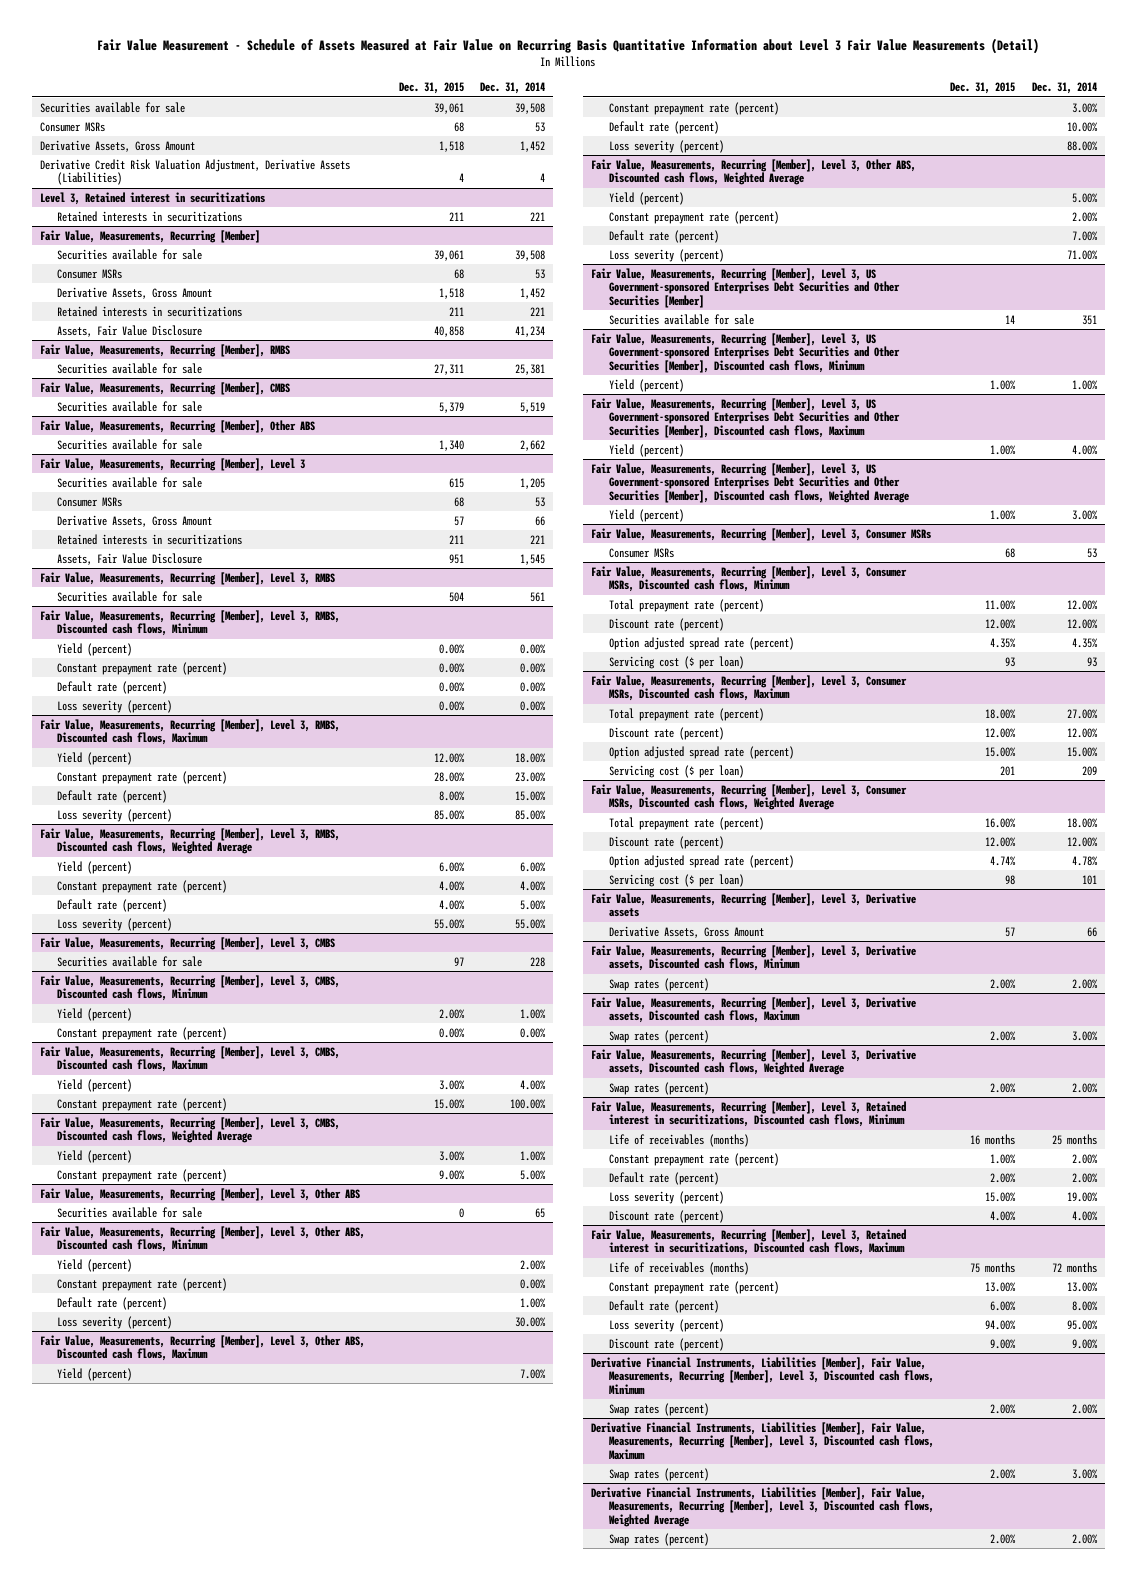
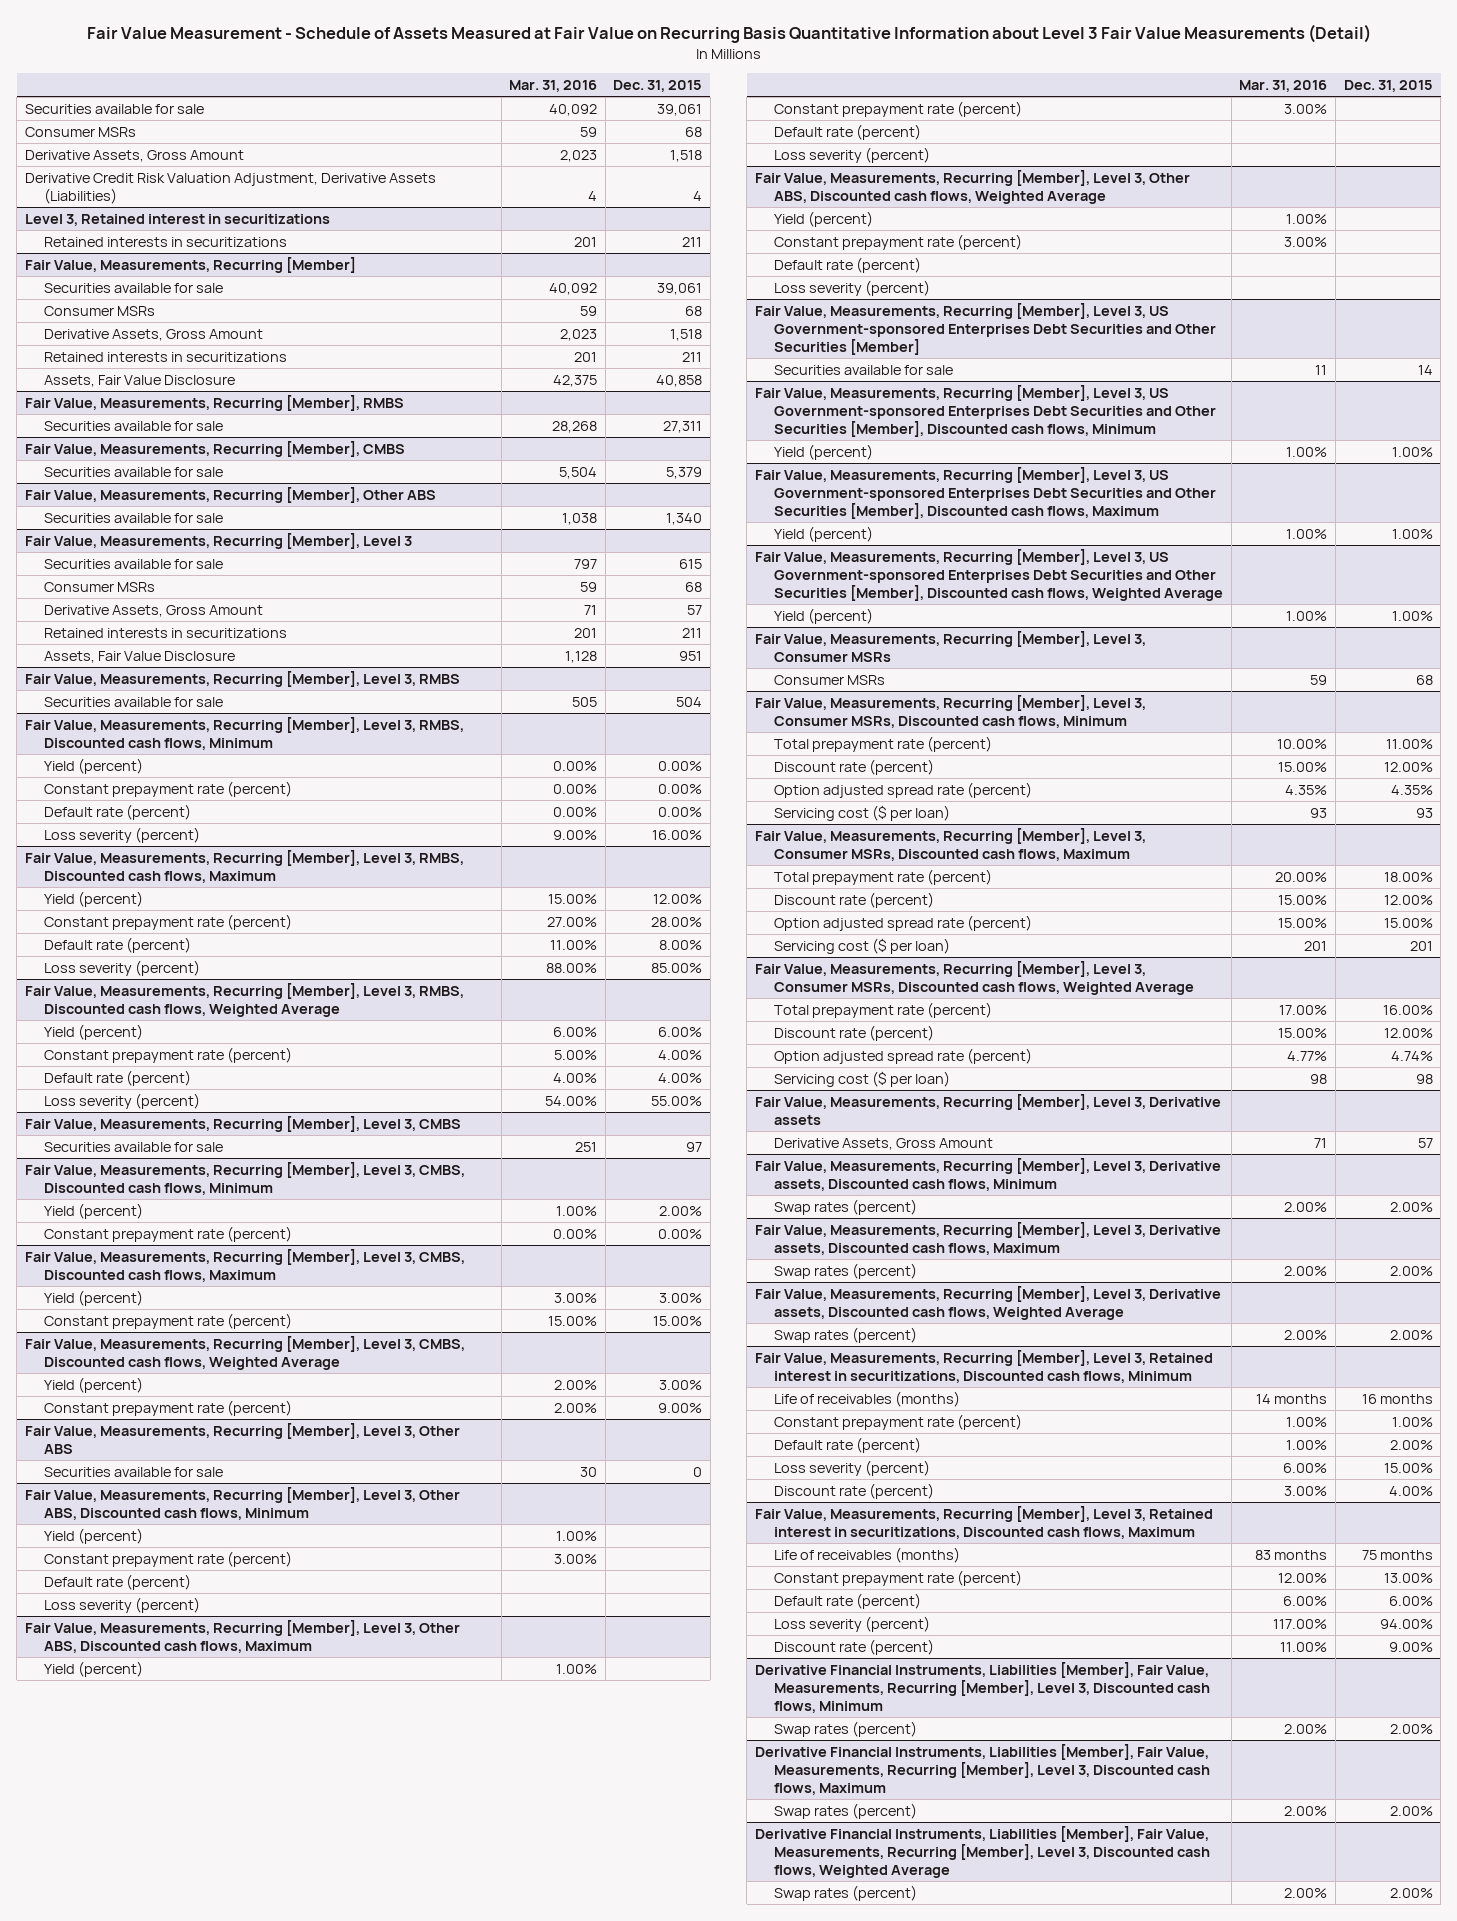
[480,82,546,95] Dec. 31, 2014 -> none
none -> [509,79,598,92] Mar. 31, 2016
[438,700,465,711] 0.00% -> [652,829,703,840] 16.00%

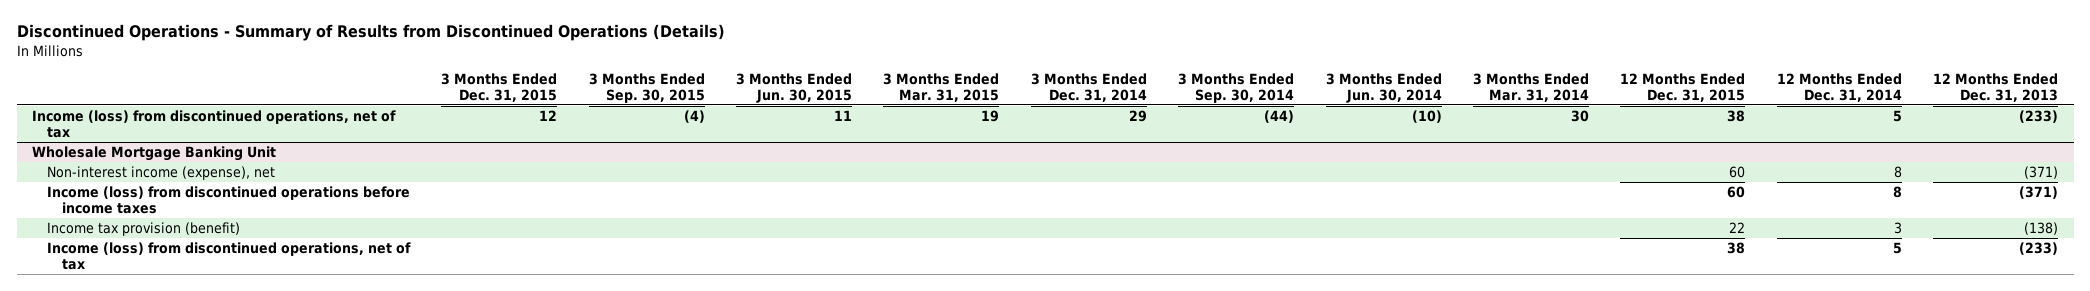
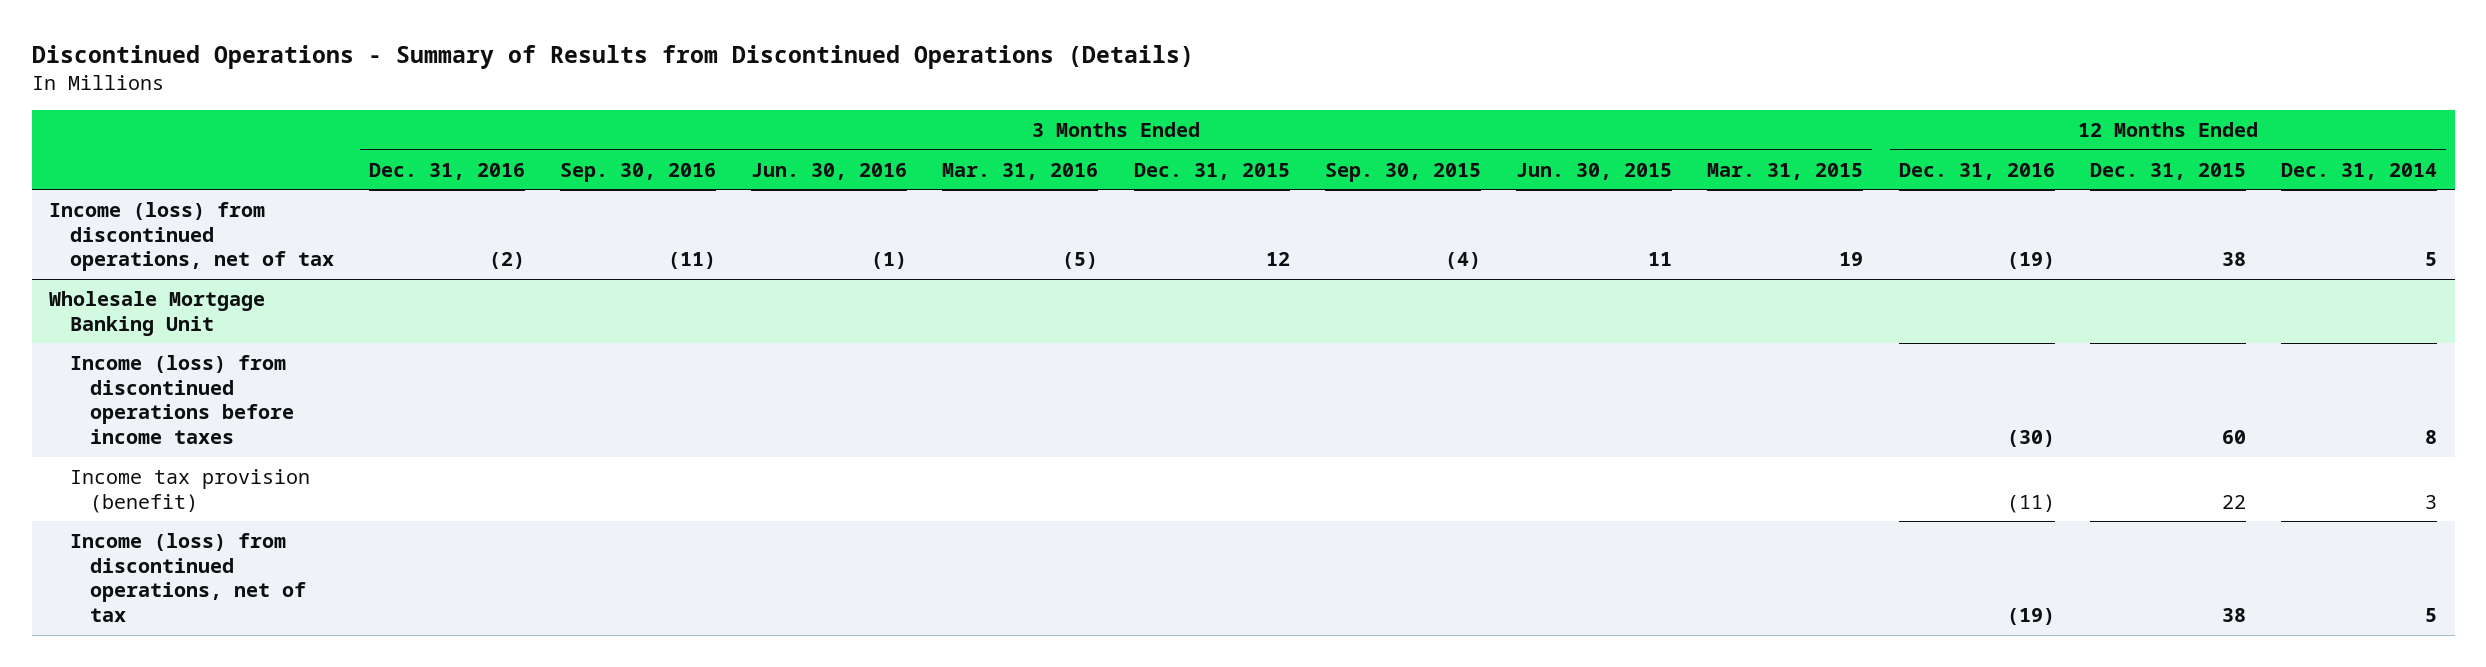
[1030,72,1147,102] 3 Months Ended Dec. 31, 2014 -> none
[1178,72,1295,103] 3 Months Ended Sep. 30, 2014 -> none
[1325,72,1442,103] 3 Months Ended Jun. 30, 2014 -> none
[1472,72,1589,102] 3 Months Ended Mar. 31, 2014 -> none
[1933,72,2059,102] 12 Months Ended Dec. 31, 2013 -> none
none -> [368,162,525,180] Dec. 31, 2016
none -> [560,162,717,182] Sep. 30, 2016
none -> [751,162,908,180] Jun. 30, 2016
none -> [942,162,1099,180] Mar. 31, 2016
none -> [1898,162,2055,180] Dec. 31, 2016
[46,165,275,180] Non-interest income (expense), net -> none

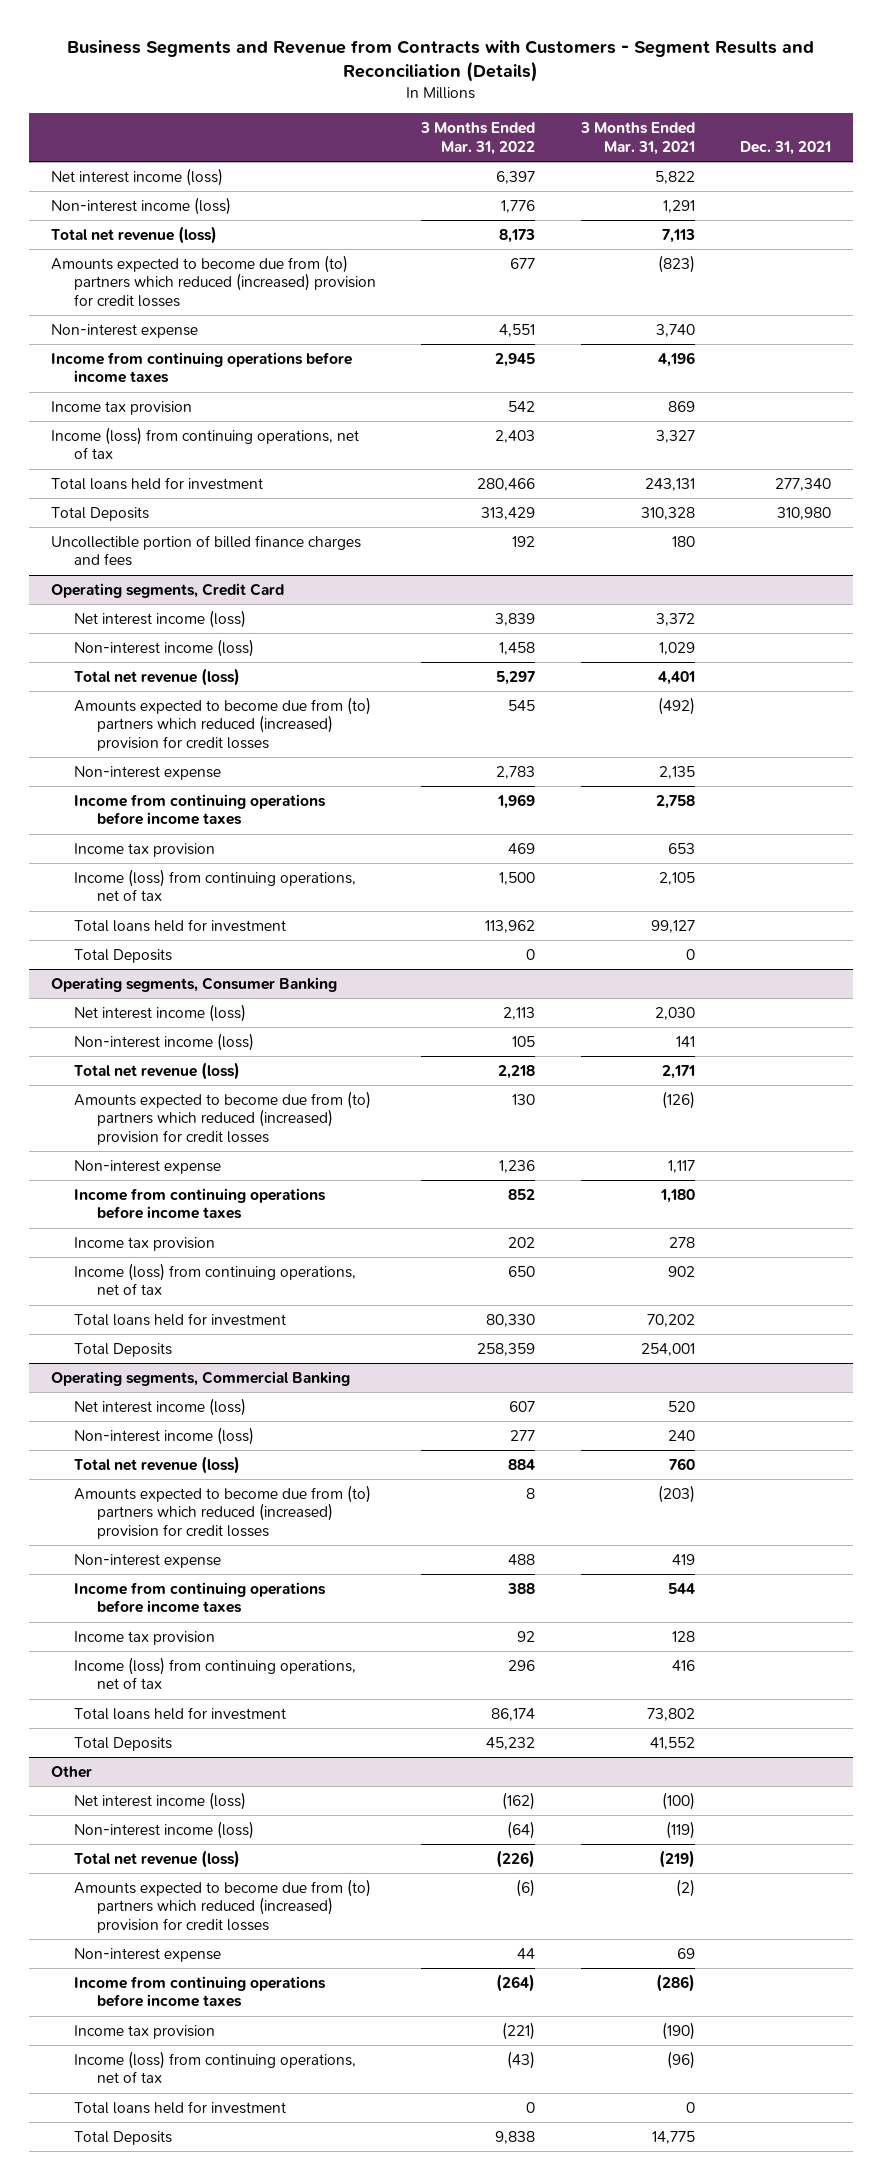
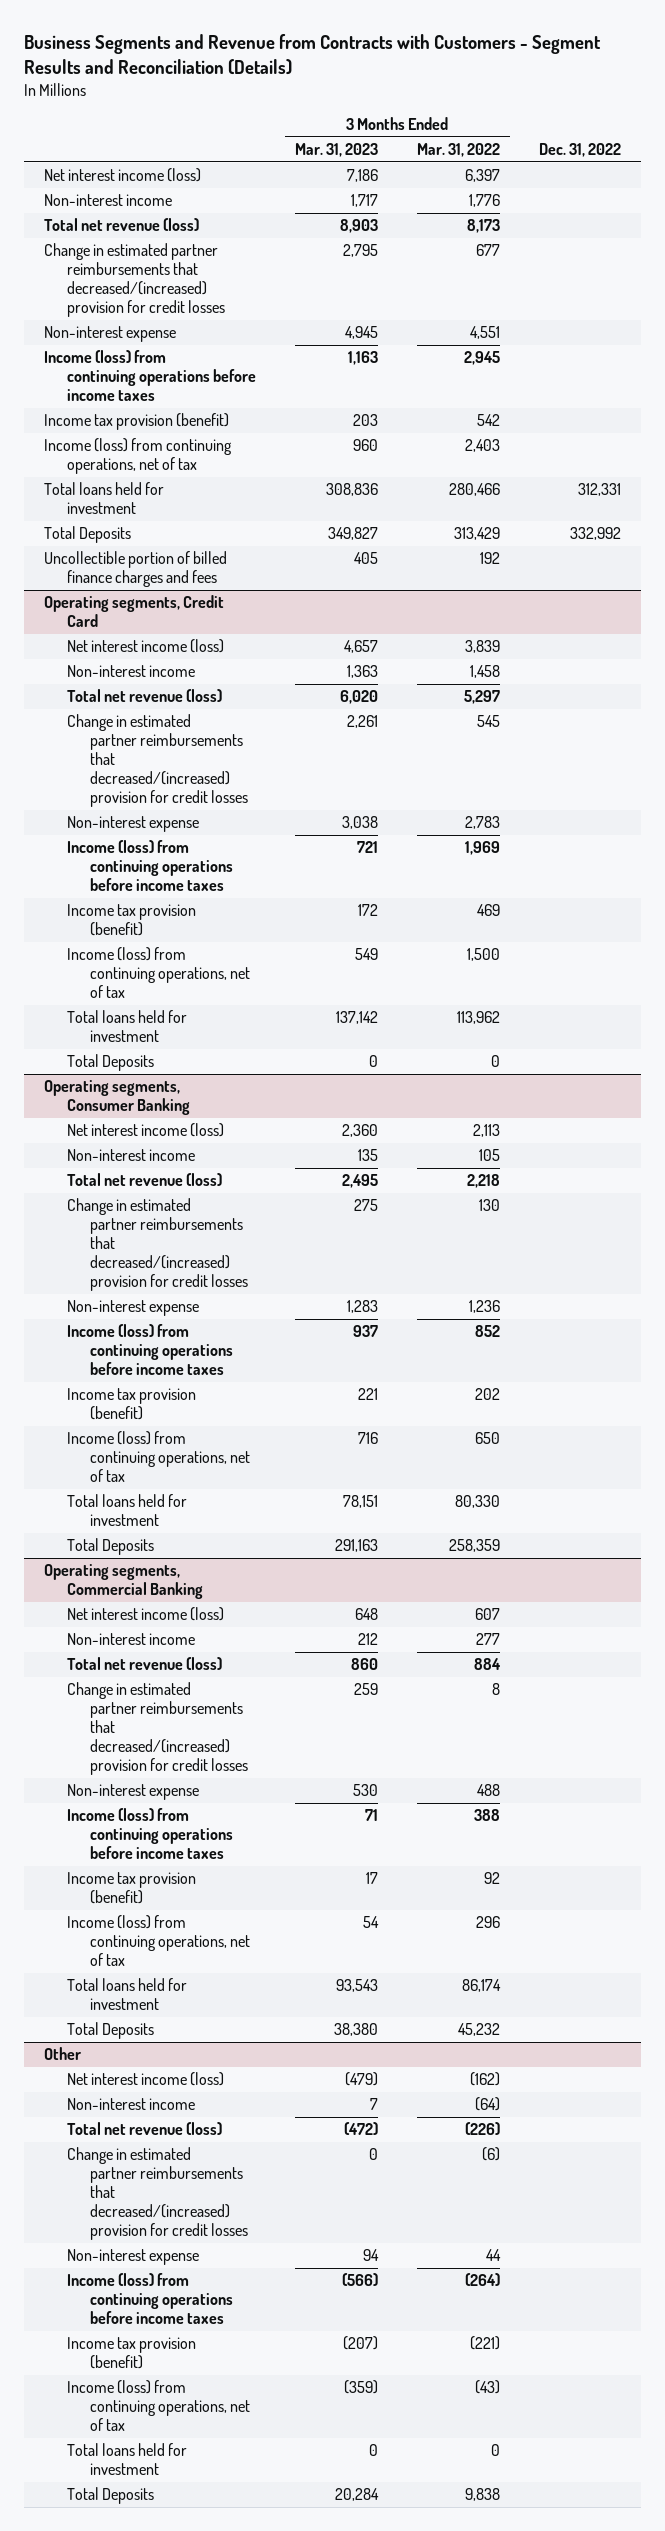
[579,122,695,155] 3 Months Ended Mar. 31, 2021 -> none
[739,140,831,155] Dec. 31, 2021 -> none
none -> [294,143,378,158] Mar. 31, 2023
none -> [539,143,622,158] Dec. 31, 2022
[51,196,232,215] Non-interest income (loss) -> [43,194,172,207] Non-interest income
[51,254,377,307] Amounts expected to become due from (to) partners which reduced (increased) provision for credit losses -> [43,243,225,318] Change in estimated partner reimbursements that decreased/(increased) provision for credit losses
[51,351,353,384] Income from continuing operations before income taxes -> [43,350,256,402] Income (loss) from continuing operations before income taxes
[51,400,193,415] Income tax provision -> [43,413,229,431] Income tax provision (benefit)
[74,638,255,657] Non-interest income (loss) -> [66,665,195,678] Non-interest income
[74,696,372,751] Amounts expected to become due from (to) partners which reduced (increased) provision for credit losses -> [66,714,248,808] Change in estimated partner reimbursements that decreased/(increased) provision for credit losses
[74,793,327,826] Income from continuing operations before income taxes -> [66,840,233,892] Income (loss) from continuing operations before income taxes
[74,842,216,857] Income tax provision -> [66,904,196,937] Income tax provision (benefit)
[74,1032,255,1051] Non-interest income (loss) -> [66,1149,195,1162] Non-interest income
[74,1090,372,1145] Amounts expected to become due from (to) partners which reduced (increased) provision for credit losses -> [66,1198,248,1292] Change in estimated partner reimbursements that decreased/(increased) provision for credit losses
[74,1187,327,1220] Income from continuing operations before income taxes -> [66,1324,233,1376] Income (loss) from continuing operations before income taxes
[74,1236,216,1251] Income tax provision -> [66,1388,196,1421] Income tax provision (benefit)
[74,1426,255,1445] Non-interest income (loss) -> [66,1633,195,1646] Non-interest income
[74,1484,372,1539] Amounts expected to become due from (to) partners which reduced (increased) provision for credit losses -> [66,1682,248,1776] Change in estimated partner reimbursements that decreased/(increased) provision for credit losses
[74,1581,327,1614] Income from continuing operations before income taxes -> [66,1808,233,1860] Income (loss) from continuing operations before income taxes
[74,1630,216,1645] Income tax provision -> [66,1872,196,1905] Income tax provision (benefit)
[74,1820,255,1839] Non-interest income (loss) -> [66,2098,195,2111] Non-interest income
[74,1878,372,1933] Amounts expected to become due from (to) partners which reduced (increased) provision for credit losses -> [66,2147,248,2241] Change in estimated partner reimbursements that decreased/(increased) provision for credit losses
[74,1975,327,2008] Income from continuing operations before income taxes -> [66,2273,233,2325] Income (loss) from continuing operations before income taxes
[74,2024,216,2039] Income tax provision -> [66,2337,196,2370] Income tax provision (benefit)

